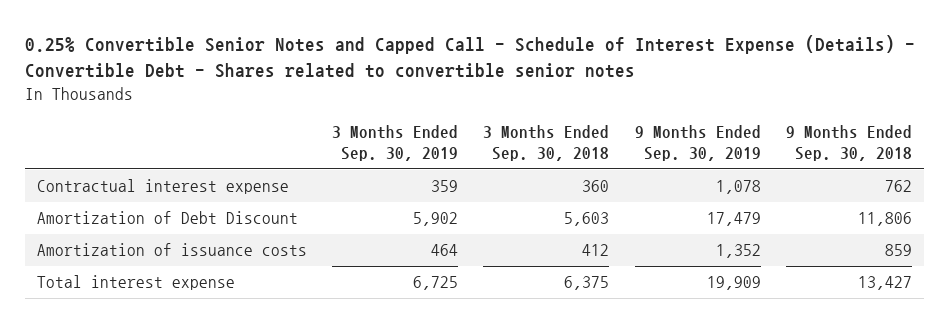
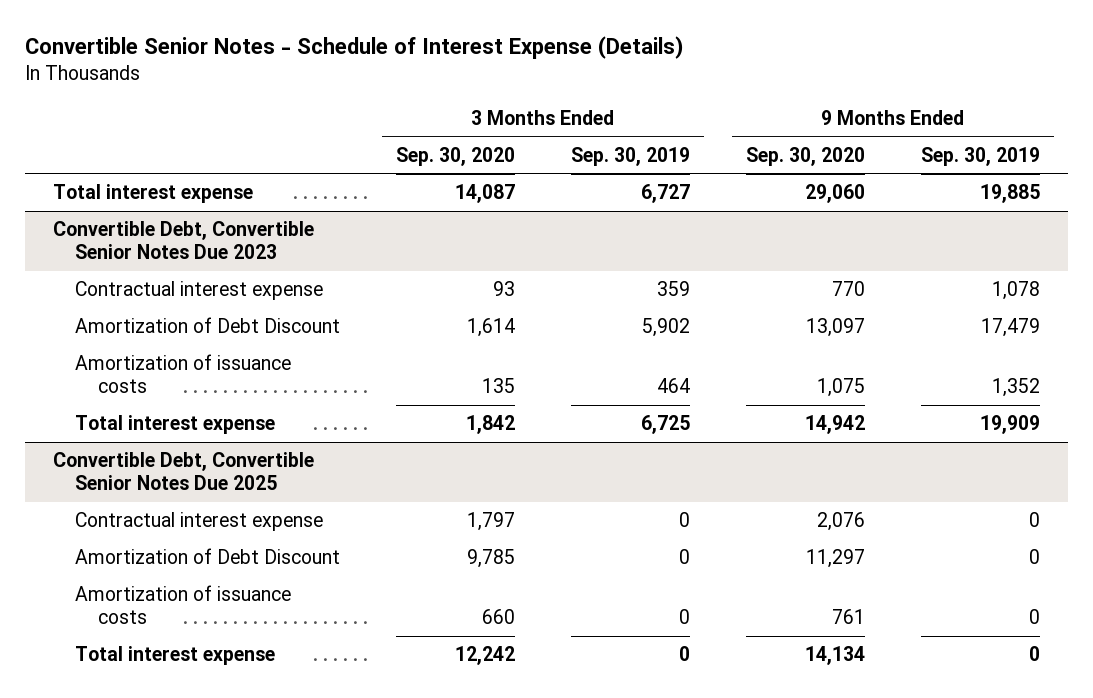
[24,35,915,79] 0.25% Convertible Senior Notes and Capped Call - Schedule of Interest Expense (Details) - Convertible Debt - Shares related to convertible senior notes -> [24,36,684,60] Convertible Senior Notes - Schedule of Interest Expense (Details)
[483,125,610,162] 3 Months Ended Sep. 30, 2018 -> none
[785,125,912,162] 9 Months Ended Sep. 30, 2018 -> none
none -> [396,146,516,166] Sep. 30, 2020
none -> [746,146,866,166] Sep. 30, 2020
none -> [52,184,253,204] Total interest expense
none -> [52,221,314,260] Convertible Debt, Convertible Senior Notes Due 2023
none -> [52,452,314,491] Convertible Debt, Convertible Senior Notes Due 2025
none -> [75,512,324,532] Contractual interest expense
none -> [75,548,341,565] Amortization of Debt Discount
none -> [75,585,292,625] Amortization of issuance costs
none -> [75,646,276,666] Total interest expense

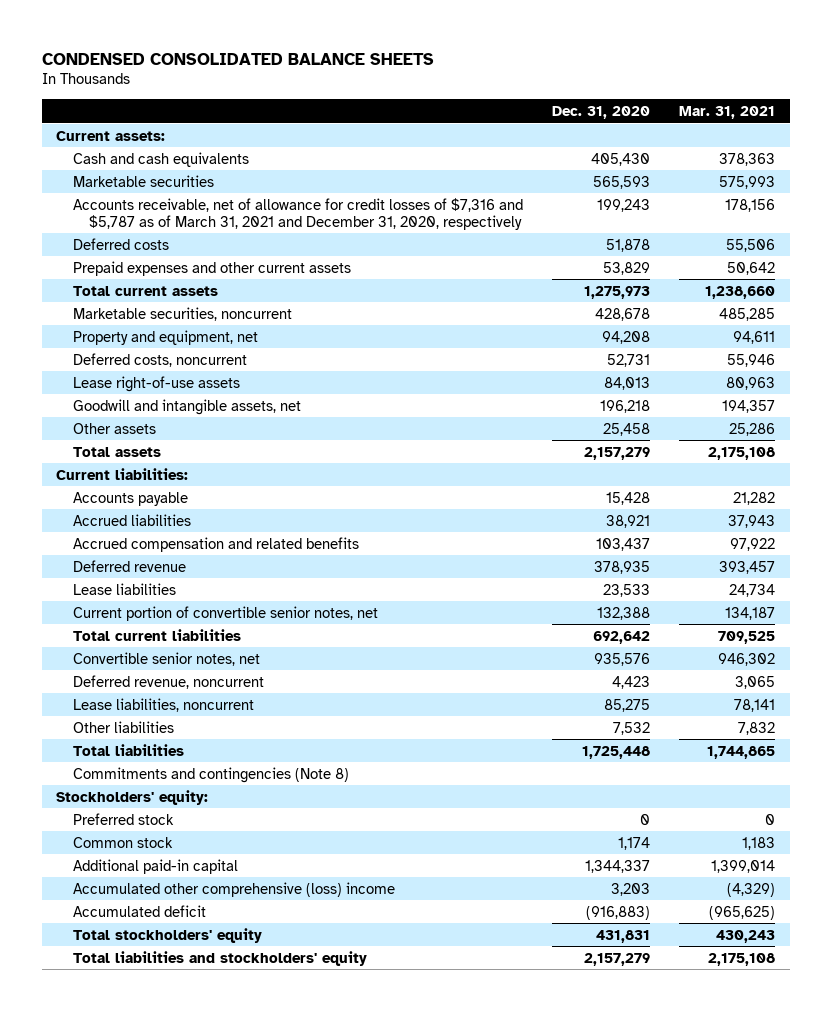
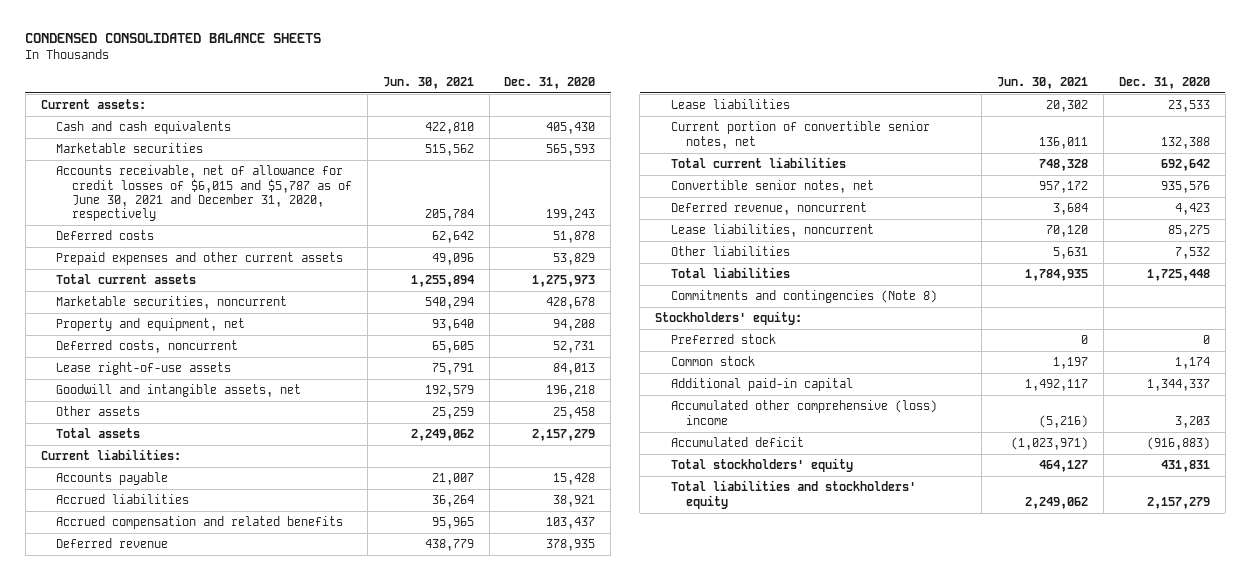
[679,105,776,119] Mar. 31, 2021 -> none
none -> [382,76,474,89] Jun. 30, 2021
[72,197,523,230] Accounts receivable, net of allowance for credit losses of $7,316 and $5,787 as of March 31, 2021 and December 31, 2020, respectively -> [56,165,352,222] Accounts receivable, net of allowance for credit losses of $6,015 and $5,787 as of June 30, 2021 and December 31, 2020, respectively

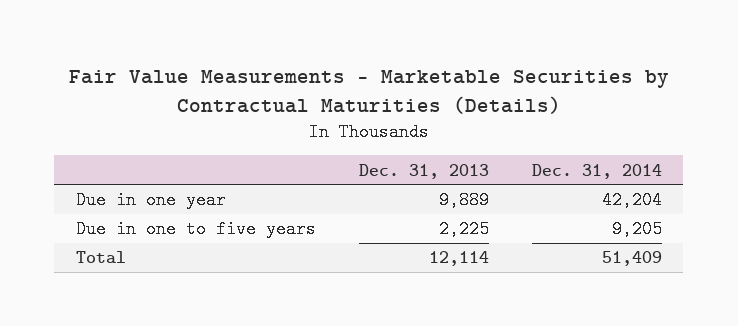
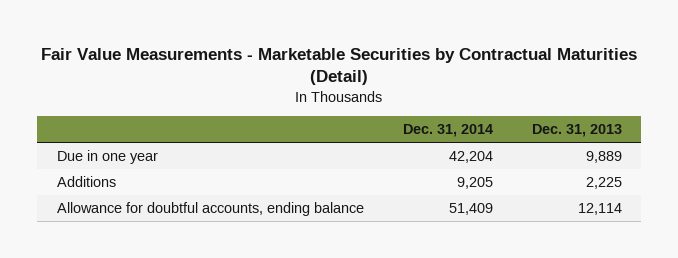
[68,70,669,114] Fair Value Measurements - Marketable Securities by Contractual Maturities (Details) -> [41,47,638,86] Fair Value Measurements - Marketable Securities by Contractual Maturities (Detail)
[75,220,316,239] Due in one to five years -> [56,175,116,187] Additions
[75,251,126,265] Total -> [56,201,364,216] Allowance for doubtful accounts, ending balance

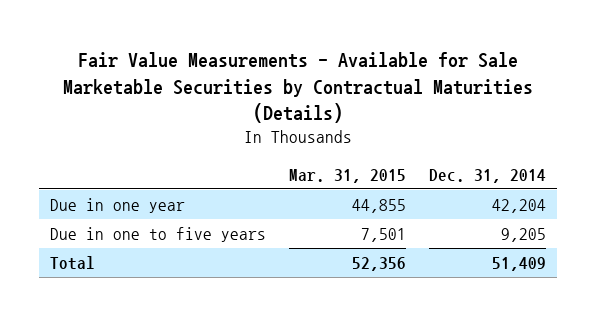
[41,47,638,86] Fair Value Measurements - Marketable Securities by Contractual Maturities (Detail) -> [63,51,534,124] Fair Value Measurements - Available for Sale Marketable Securities by Contractual Maturities (Details)
[531,124,622,138] Dec. 31, 2013 -> none
none -> [289,168,407,183] Mar. 31, 2015
[56,175,116,187] Additions -> [50,227,267,243] Due in one to five years
[56,201,364,216] Allowance for doubtful accounts, ending balance -> [50,256,96,271] Total

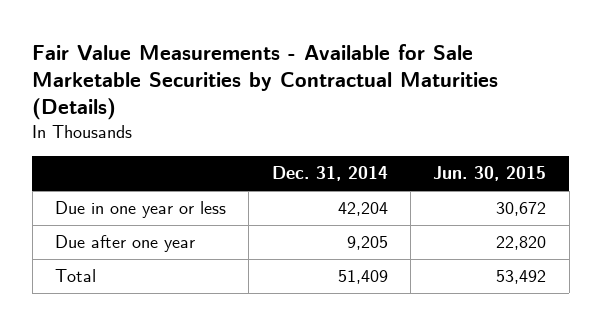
[289,168,407,183] Mar. 31, 2015 -> none
none -> [433,166,547,182] Jun. 30, 2015
[50,198,186,214] Due in one year -> [55,201,227,219] Due in one year or less
[50,227,267,243] Due in one to five years -> [55,235,196,253] Due after one year

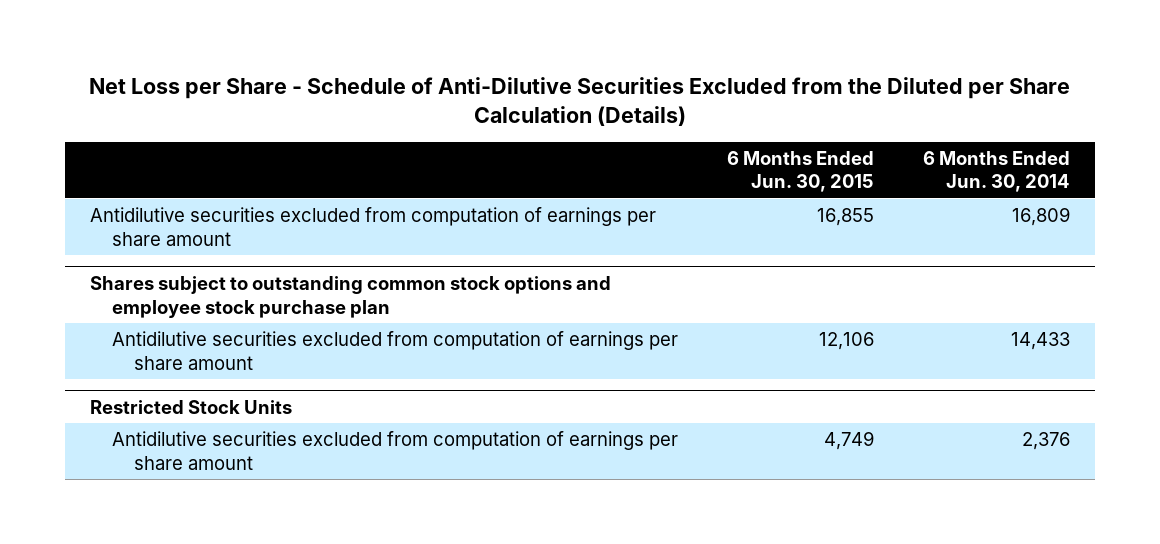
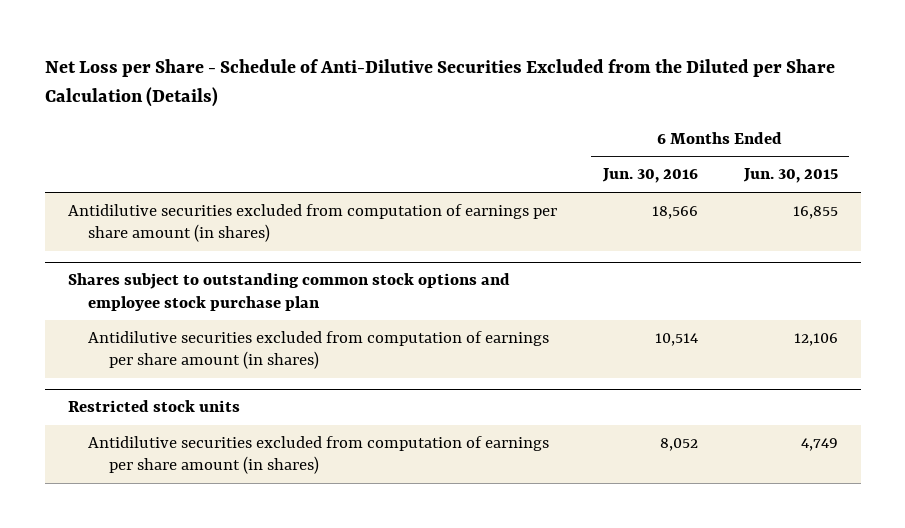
[923,150,1071,193] 6 Months Ended Jun. 30, 2014 -> none
none -> [601,168,698,184] Jun. 30, 2016
[89,207,656,246] Antidilutive securities excluded from computation of earnings per share amount -> [67,204,557,243] Antidilutive securities excluded from computation of earnings per share amount (in shares)
[111,331,678,370] Antidilutive securities excluded from computation of earnings per share amount -> [88,331,550,370] Antidilutive securities excluded from computation of earnings per share amount (in shares)
[89,399,292,414] Restricted Stock Units -> [67,400,240,413] Restricted stock units
[111,431,678,470] Antidilutive securities excluded from computation of earnings per share amount -> [88,436,550,475] Antidilutive securities excluded from computation of earnings per share amount (in shares)

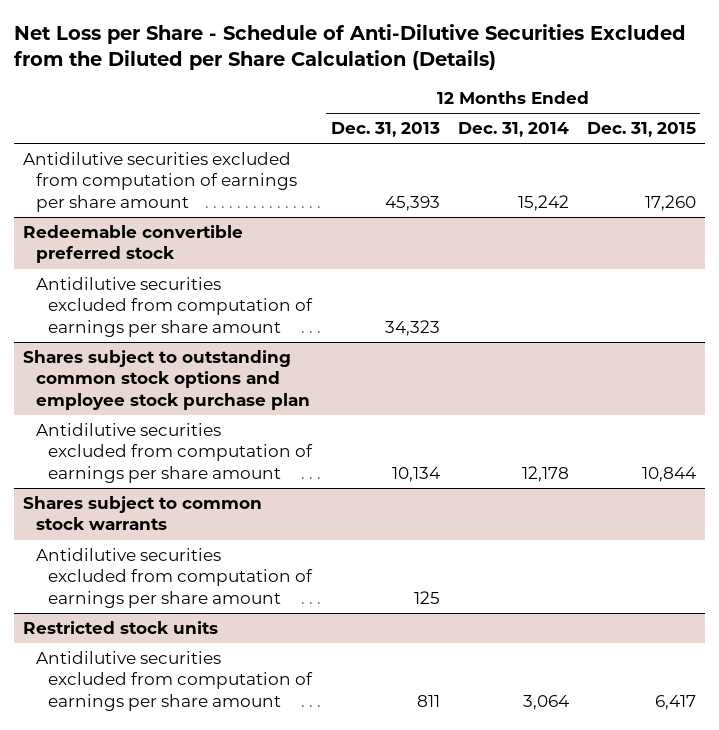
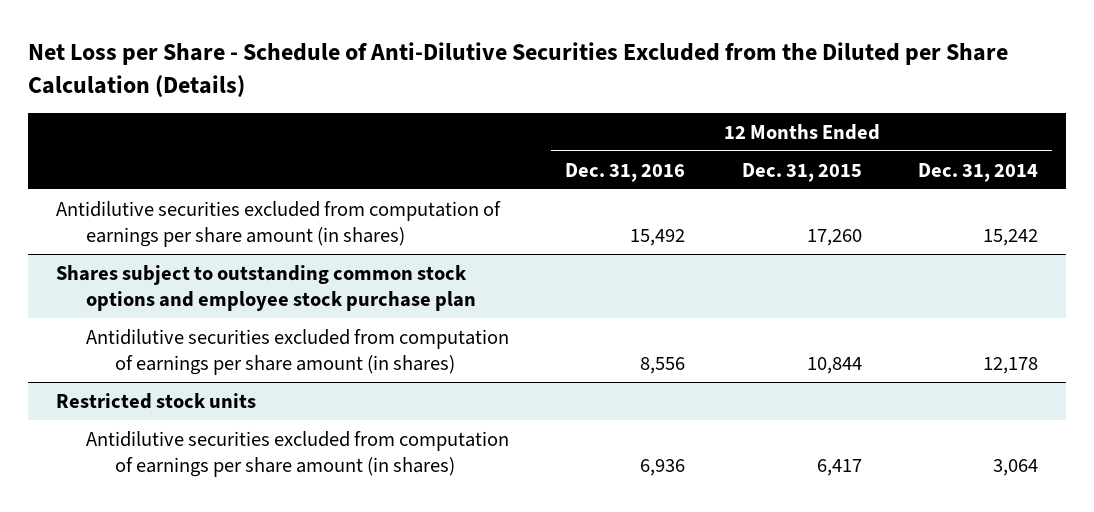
[330,122,440,138] Dec. 31, 2013 -> none
none -> [565,162,686,182] Dec. 31, 2016
[23,224,244,264] Redeemable convertible preferred stock -> none
[35,276,314,337] Antidilutive securities excluded from computation of earnings per share amount -> none
[23,151,297,212] Antidilutive securities excluded from computation of earnings per share amount -> [56,200,502,248] Antidilutive securities excluded from computation of earnings per share amount (in shares)
[23,495,263,531] Shares subject to common stock warrants -> none
[35,547,314,608] Antidilutive securities excluded from computation of earnings per share amount -> none
[35,422,314,483] Antidilutive securities excluded from computation of earnings per share amount -> [85,328,509,376] Antidilutive securities excluded from computation of earnings per share amount (in shares)
[35,650,314,711] Antidilutive securities excluded from computation of earnings per share amount -> [85,430,509,478] Antidilutive securities excluded from computation of earnings per share amount (in shares)

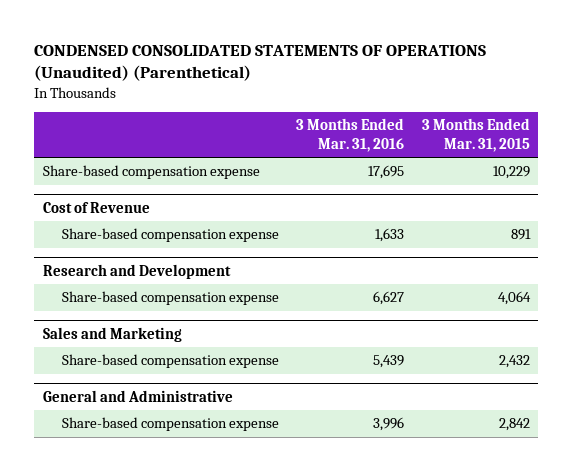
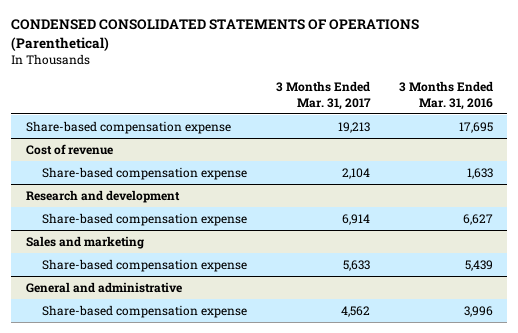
[34,45,487,82] CONDENSED CONSOLIDATED STATEMENTS OF OPERATIONS (Unaudited) (Parenthetical) -> [11,19,420,51] CONDENSED CONSOLIDATED STATEMENTS OF OPERATIONS (Parenthetical)
[421,118,530,152] 3 Months Ended Mar. 31, 2015 -> none
none -> [275,81,371,110] 3 Months Ended Mar. 31, 2017
[42,201,150,213] Cost of Revenue -> [25,143,113,155] Cost of revenue
[42,263,231,279] Research and Development -> [25,189,180,203] Research and development
[42,326,182,342] Sales and Marketing -> [25,235,144,249] Sales and marketing
[42,389,233,402] General and Administrative -> [25,281,182,293] General and administrative

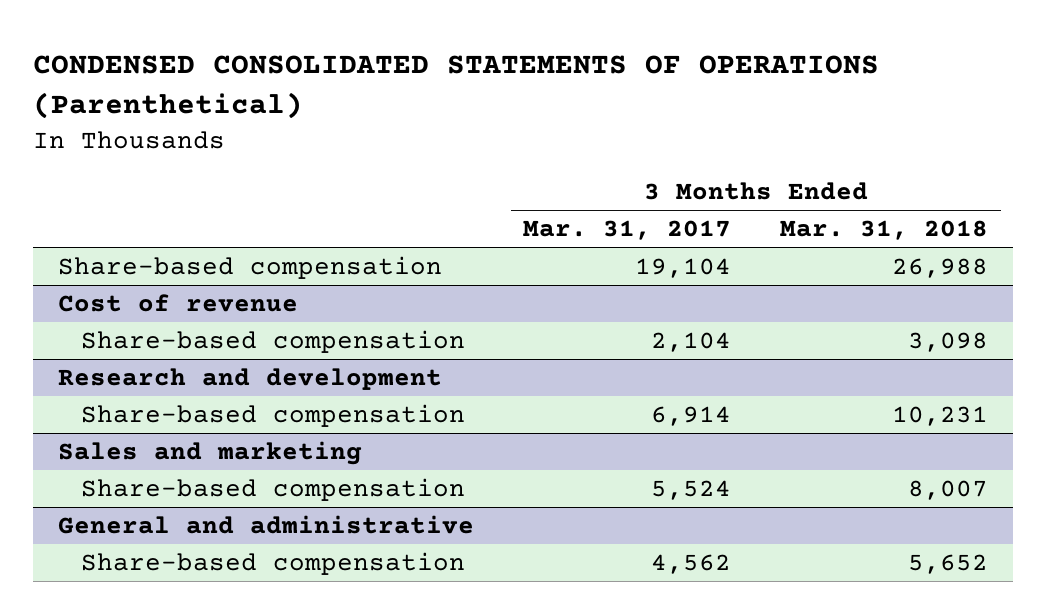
[398,81,493,110] 3 Months Ended Mar. 31, 2016 -> none
none -> [780,220,989,241] Mar. 31, 2018
[25,120,231,134] Share-based compensation expense -> [57,255,442,279] Share-based compensation
[337,121,370,133] 19,213 -> [634,257,731,278] 19,104
[41,166,247,180] Share-based compensation expense -> [81,329,466,353] Share-based compensation
[41,212,247,226] Share-based compensation expense -> [81,403,466,427] Share-based compensation
[41,258,247,272] Share-based compensation expense -> [81,477,466,501] Share-based compensation
[342,259,370,271] 5,633 -> [650,479,731,500] 5,524
[41,304,247,318] Share-based compensation expense -> [81,551,466,575] Share-based compensation

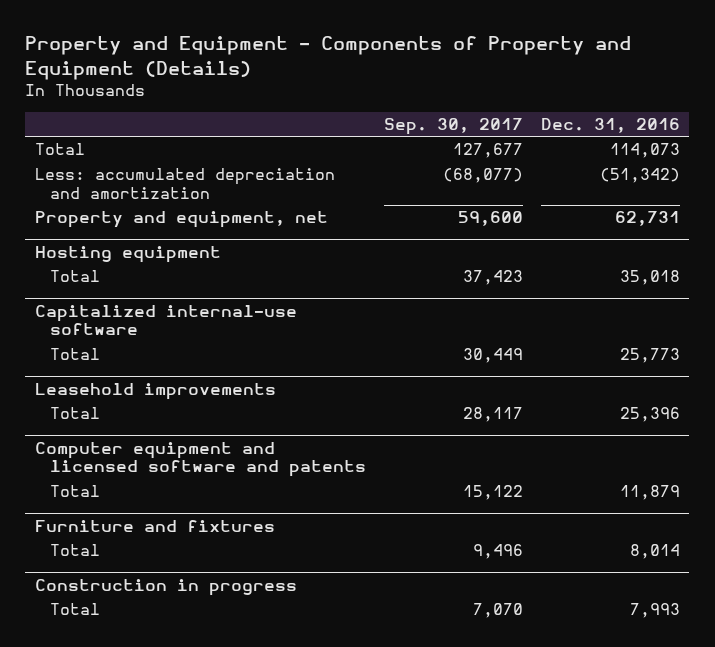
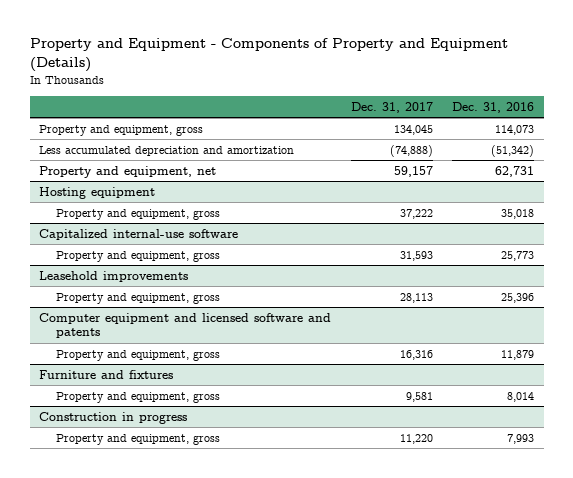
[383,118,523,136] Sep. 30, 2017 -> none
none -> [350,101,433,113] Dec. 31, 2017
[34,143,85,156] Total -> [39,124,204,136] Property and equipment, gross
[34,168,335,199] Less: accumulated depreciation and amortization -> [39,145,295,156] Less accumulated depreciation and amortization
[49,270,100,283] Total -> [55,208,220,220] Property and equipment, gross
[49,348,100,361] Total -> [55,250,220,262] Property and equipment, gross
[49,407,100,420] Total -> [55,292,220,304] Property and equipment, gross
[49,485,100,498] Total -> [55,349,220,361] Property and equipment, gross
[49,544,100,557] Total -> [55,391,220,403] Property and equipment, gross
[49,603,100,616] Total -> [55,433,220,445] Property and equipment, gross

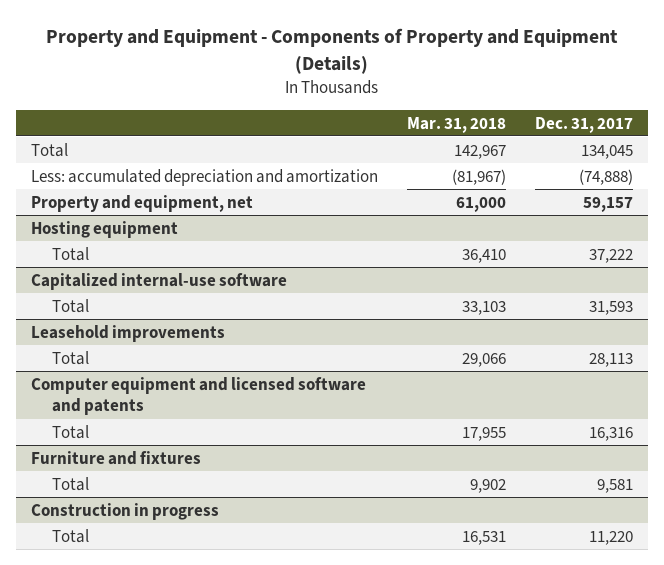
[452,101,535,113] Dec. 31, 2016 -> none
none -> [407,116,507,133] Mar. 31, 2018
[39,124,204,136] Property and equipment, gross -> [30,142,68,157] Total
[39,145,295,156] Less accumulated depreciation and amortization -> [30,168,378,186] Less: accumulated depreciation and amortization
[55,208,220,220] Property and equipment, gross -> [52,246,90,261] Total
[55,250,220,262] Property and equipment, gross -> [52,298,90,313] Total
[55,292,220,304] Property and equipment, gross -> [52,350,90,365] Total
[55,349,220,361] Property and equipment, gross -> [52,424,90,439] Total
[55,391,220,403] Property and equipment, gross -> [52,476,90,491] Total
[55,433,220,445] Property and equipment, gross -> [52,528,90,543] Total

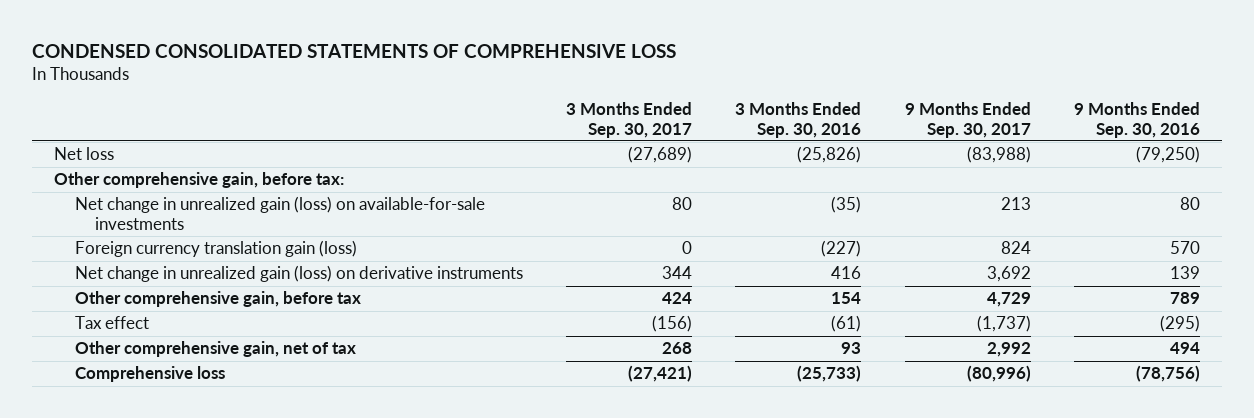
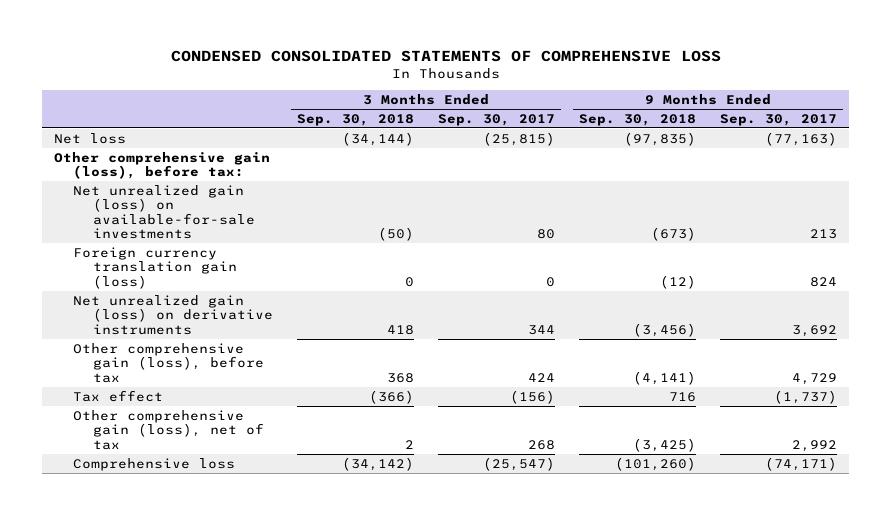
[735,102,862,138] 3 Months Ended Sep. 30, 2016 -> none
[1074,102,1201,138] 9 Months Ended Sep. 30, 2016 -> none
none -> [297,113,415,126] Sep. 30, 2018
none -> [579,113,697,126] Sep. 30, 2018
[628,146,693,164] (27,689) -> [483,131,556,146] (25,815)
[966,146,1031,164] (83,988) -> [765,131,838,146] (77,163)
[54,172,345,189] Other comprehensive gain, before tax: -> [53,151,270,180] Other comprehensive gain (loss), before tax:
[74,196,485,230] Net change in unrealized gain (loss) on available-for-sale investments -> [73,184,256,240] Net unrealized gain (loss) on available-for-sale investments
[74,265,523,283] Net change in unrealized gain (loss) on derivative instruments -> [73,294,274,335] Net unrealized gain (loss) on derivative instruments
[74,291,361,308] Other comprehensive gain, before tax -> [73,342,265,383] Other comprehensive gain (loss), before tax
[74,341,356,358] Other comprehensive gain, net of tax -> [73,409,265,450] Other comprehensive gain (loss), net of tax
[628,365,693,383] (27,421) -> [483,456,556,471] (25,547)
[966,365,1031,383] (80,996) -> [765,456,838,471] (74,171)

